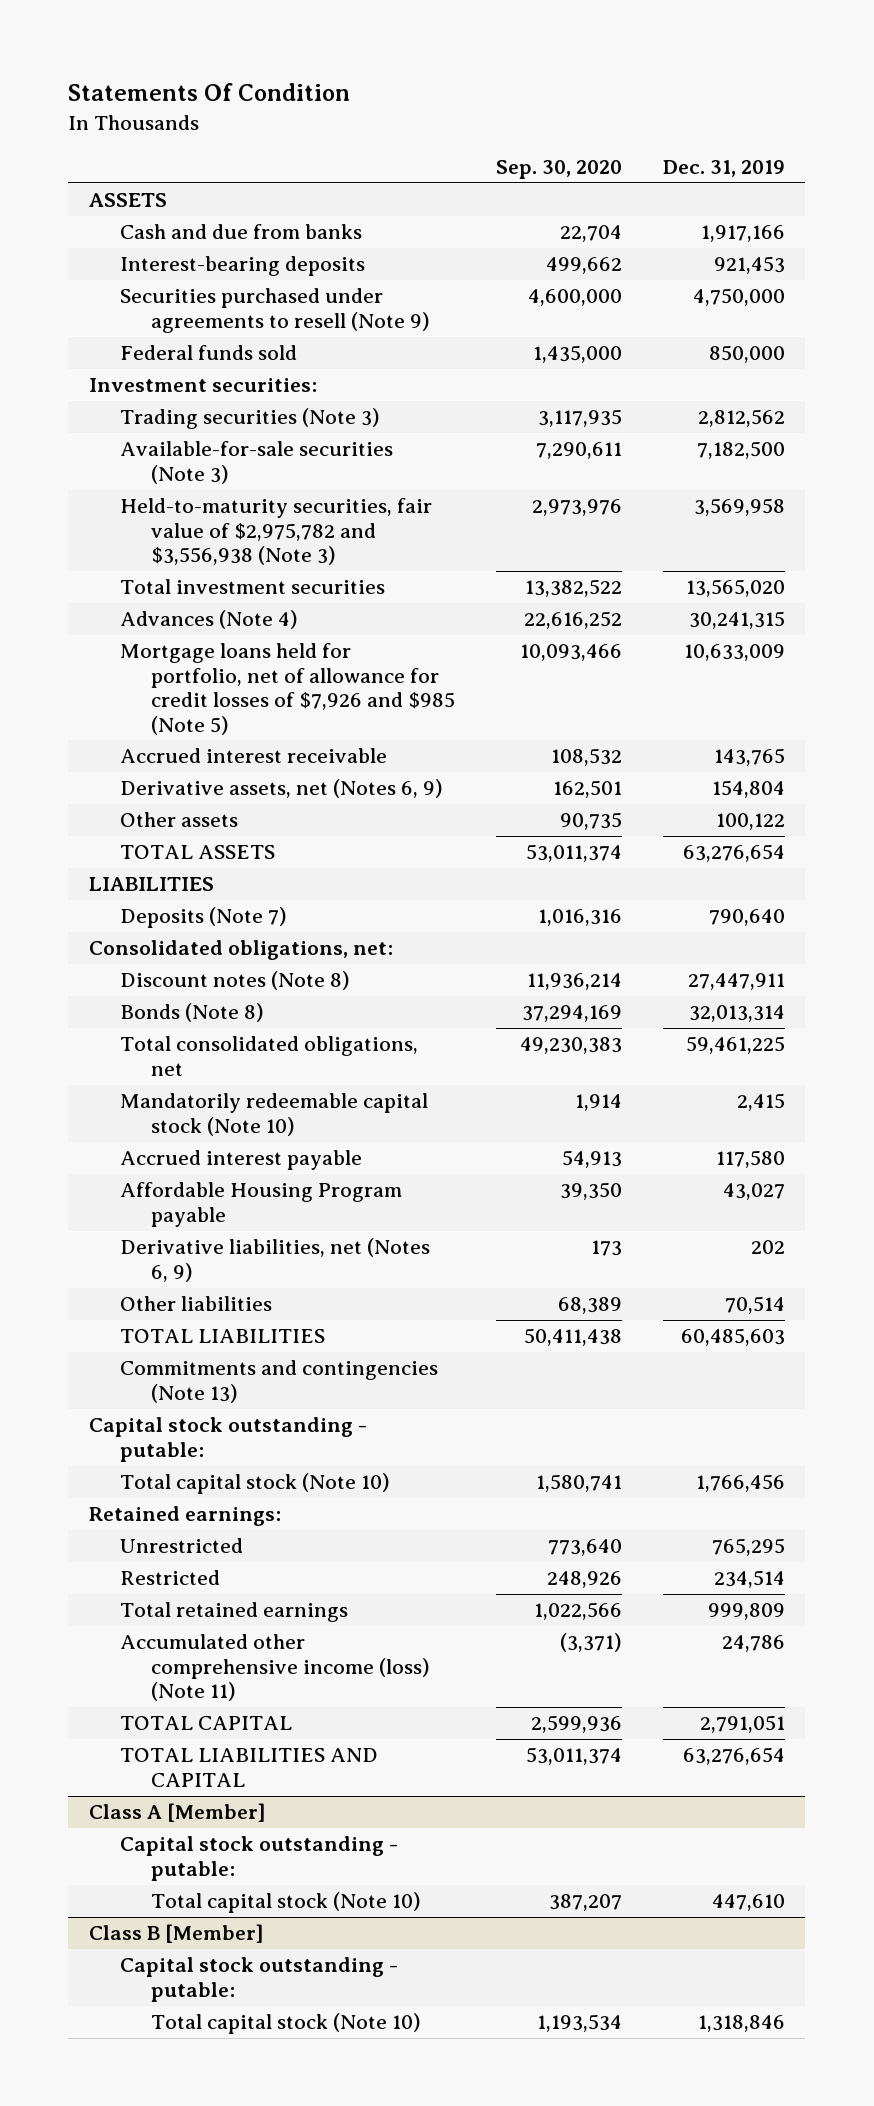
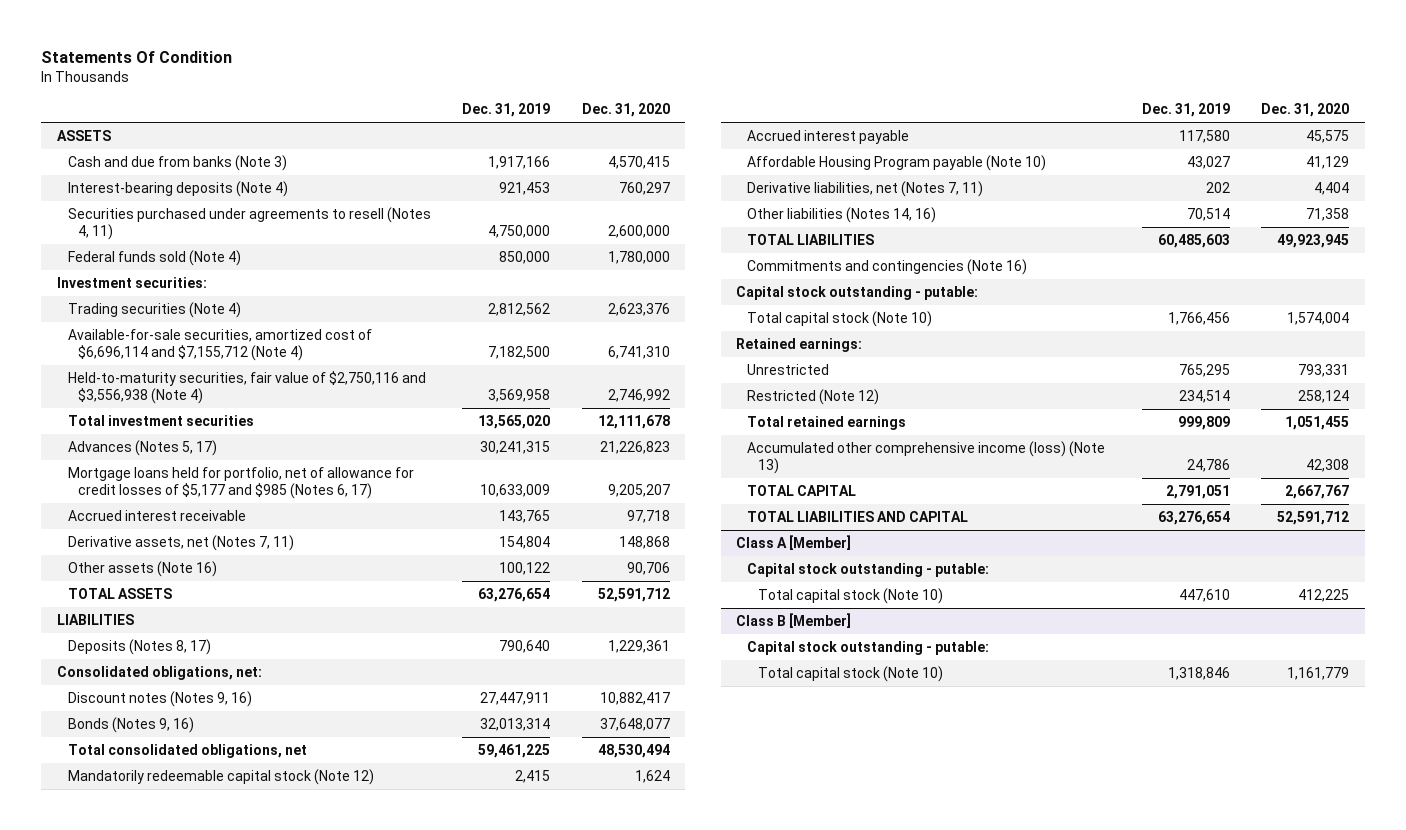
[495,159,622,179] Sep. 30, 2020 -> none
none -> [581,103,670,118] Dec. 31, 2020
[119,224,362,240] Cash and due from banks -> [67,155,287,172] Cash and due from banks (Note 3)
[119,256,365,277] Interest-bearing deposits -> [67,181,288,198] Interest-bearing deposits (Note 4)
[119,288,430,333] Securities purchased under agreements to resell (Note 9) -> [67,207,431,241] Securities purchased under agreements to resell (Notes 4, 11)
[119,345,297,361] Federal funds sold -> [67,250,241,267] Federal funds sold (Note 4)
[119,408,380,430] Trading securities (Note 3) -> [67,302,241,319] Trading securities (Note 4)
[119,441,393,484] Available-for-sale securities (Note 3) -> [67,329,372,362] Available-for-sale securities, amortized cost of $6,696,114 and $7,155,712 (Note 4)
[119,498,432,566] Held-to-maturity securities, fair value of $2,975,782 and $3,556,938 (Note 3) -> [67,371,426,405] Held-to-maturity securities, fair value of $2,750,116 and $3,556,938 (Note 4)
[119,610,298,630] Advances (Note 4) -> [67,440,217,457] Advances (Notes 5, 17)
[119,643,455,735] Mortgage loans held for portfolio, net of allowance for credit losses of $7,926 and $985 (Note 5) -> [67,467,414,500] Mortgage loans held for portfolio, net of allowance for credit losses of $5,177 and $985 (Notes 6, 17)
[119,779,443,799] Derivative assets, net (Notes 6, 9) -> [67,535,294,552] Derivative assets, net (Notes 7, 11)
[119,812,238,828] Other assets -> [67,561,217,578] Other assets (Note 16)
[119,907,287,929] Deposits (Note 7) -> [67,639,211,656] Deposits (Notes 8, 17)
[119,971,350,991] Discount notes (Note 8) -> [67,691,252,708] Discount notes (Notes 9, 16)
[119,1003,264,1023] Bonds (Note 8) -> [67,717,194,734] Bonds (Notes 9, 16)
[119,1093,428,1136] Mandatorily redeemable capital stock (Note 10) -> [67,769,374,786] Mandatorily redeemable capital stock (Note 12)
[119,1182,402,1227] Affordable Housing Program payable -> [747,155,1047,172] Affordable Housing Program payable (Note 10)
[119,1238,430,1282] Derivative liabilities, net (Notes 6, 9) -> [747,181,984,198] Derivative liabilities, net (Notes 7, 11)
[119,1296,272,1312] Other liabilities -> [747,207,937,224] Other liabilities (Notes 14, 16)
[119,1360,438,1403] Commitments and contingencies (Note 13) -> [747,259,1028,276] Commitments and contingencies (Note 16)
[119,1570,220,1586] Restricted -> [747,389,880,406] Restricted (Note 12)
[119,1634,430,1702] Accumulated other comprehensive income (loss) (Note 11) -> [747,441,1106,475] Accumulated other comprehensive income (loss) (Note 13)

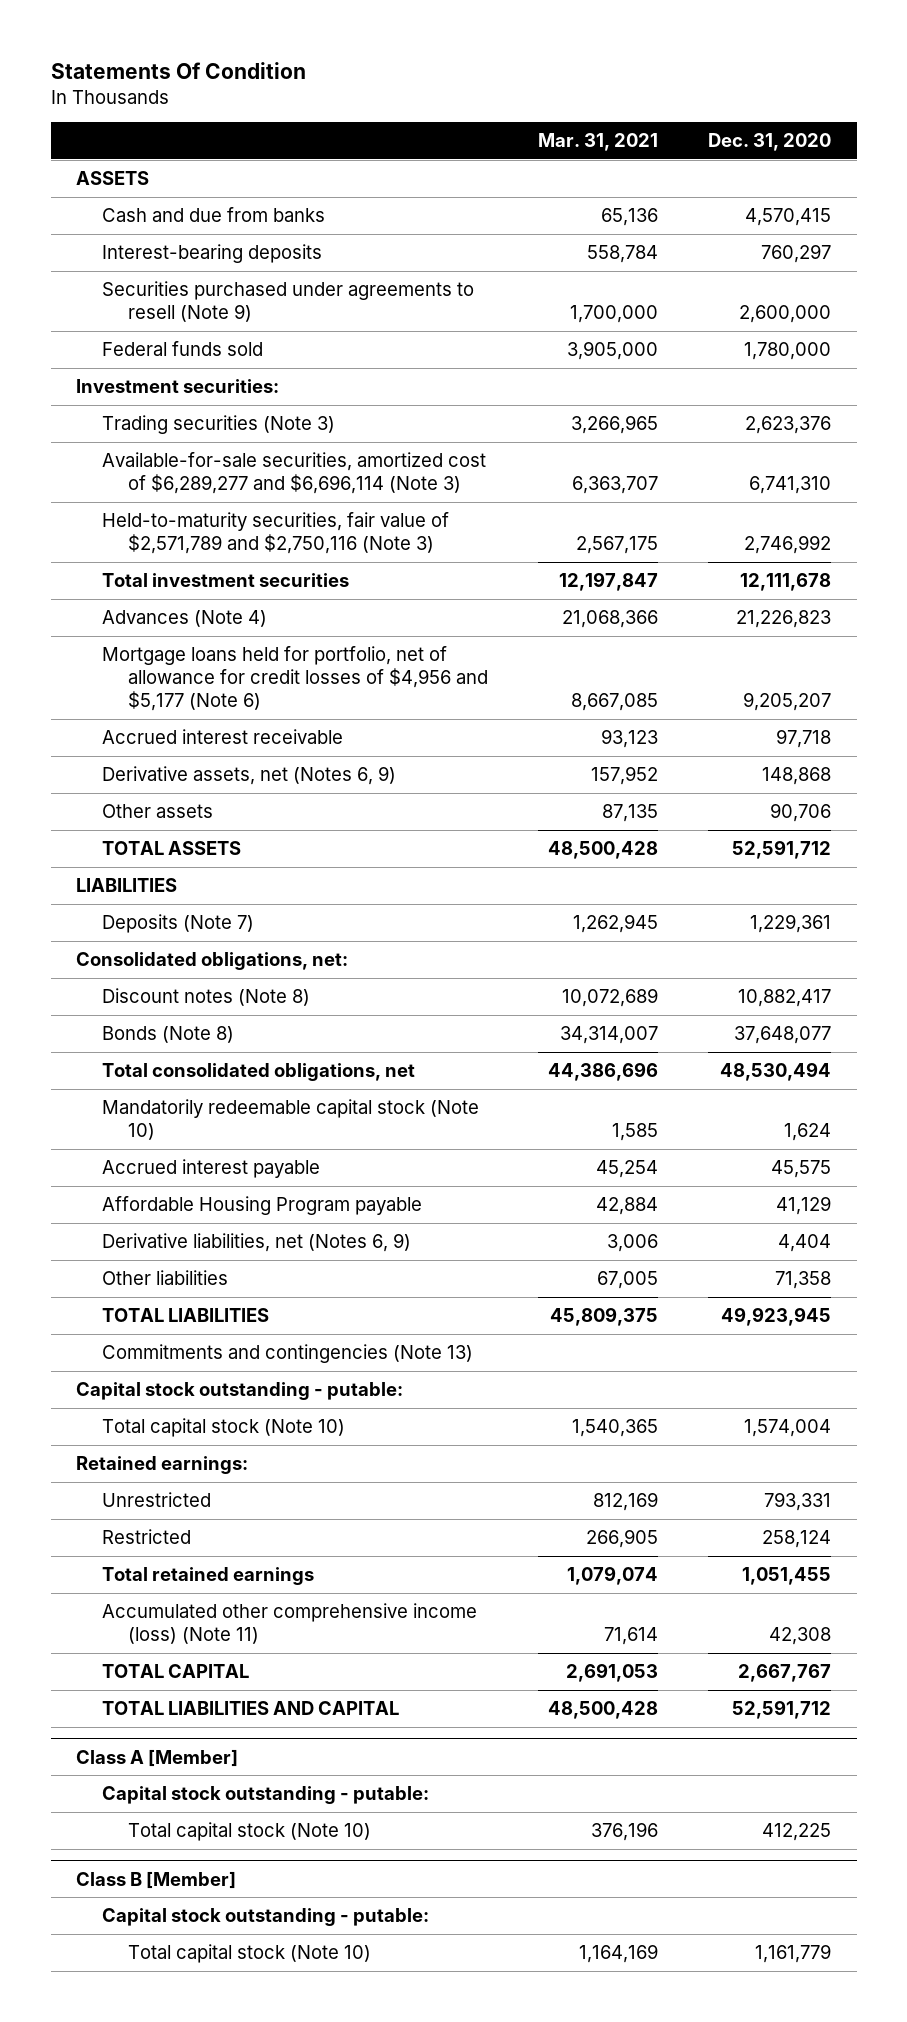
[462,103,551,118] Dec. 31, 2019 -> none
none -> [538,133,659,152] Mar. 31, 2021
[67,155,287,172] Cash and due from banks (Note 3) -> [101,207,325,223] Cash and due from banks
[67,181,288,198] Interest-bearing deposits (Note 4) -> [101,244,322,264] Interest-bearing deposits
[67,207,431,241] Securities purchased under agreements to resell (Notes 4, 11) -> [101,281,474,323] Securities purchased under agreements to resell (Note 9)
[67,250,241,267] Federal funds sold (Note 4) -> [101,341,263,357] Federal funds sold
[67,302,241,319] Trading securities (Note 4) -> [101,415,335,435] Trading securities (Note 3)
[67,329,372,362] Available-for-sale securities, amortized cost of $6,696,114 and $7,155,712 (Note 4) -> [101,452,486,495] Available-for-sale securities, amortized cost of $6,289,277 and $6,696,114 (Note 3)
[67,371,426,405] Held-to-maturity securities, fair value of $2,750,116 and $3,556,938 (Note 4) -> [101,512,449,555] Held-to-maturity securities, fair value of $2,571,789 and $2,750,116 (Note 3)
[67,440,217,457] Advances (Notes 5, 17) -> [101,610,267,628] Advances (Note 4)
[67,467,414,500] Mortgage loans held for portfolio, net of allowance for credit losses of $5,177 and $985 (Notes 6, 17) -> [101,646,488,712] Mortgage loans held for portfolio, net of allowance for credit losses of $4,956 and $5,177 (Note 6)
[67,535,294,552] Derivative assets, net (Notes 7, 11) -> [101,766,396,786] Derivative assets, net (Notes 6, 9)
[67,561,217,578] Other assets (Note 16) -> [101,804,213,819] Other assets
[67,639,211,656] Deposits (Notes 8, 17) -> [101,914,254,934] Deposits (Note 7)
[67,691,252,708] Discount notes (Notes 9, 16) -> [101,988,310,1007] Discount notes (Note 8)
[67,717,194,734] Bonds (Notes 9, 16) -> [101,1026,234,1044] Bonds (Note 8)
[67,769,374,786] Mandatorily redeemable capital stock (Note 12) -> [101,1099,479,1141] Mandatorily redeemable capital stock (Note 10)
[747,155,1047,172] Affordable Housing Program payable (Note 10) -> [101,1196,422,1216] Affordable Housing Program payable
[747,181,984,198] Derivative liabilities, net (Notes 7, 11) -> [101,1233,411,1253] Derivative liabilities, net (Notes 6, 9)
[747,207,937,224] Other liabilities (Notes 14, 16) -> [101,1270,228,1286] Other liabilities
[747,259,1028,276] Commitments and contingencies (Note 16) -> [101,1344,473,1364] Commitments and contingencies (Note 13)
[747,389,880,406] Restricted (Note 12) -> [101,1529,191,1545] Restricted
[747,441,1106,475] Accumulated other comprehensive income (loss) (Note 13) -> [101,1603,477,1645] Accumulated other comprehensive income (loss) (Note 11)

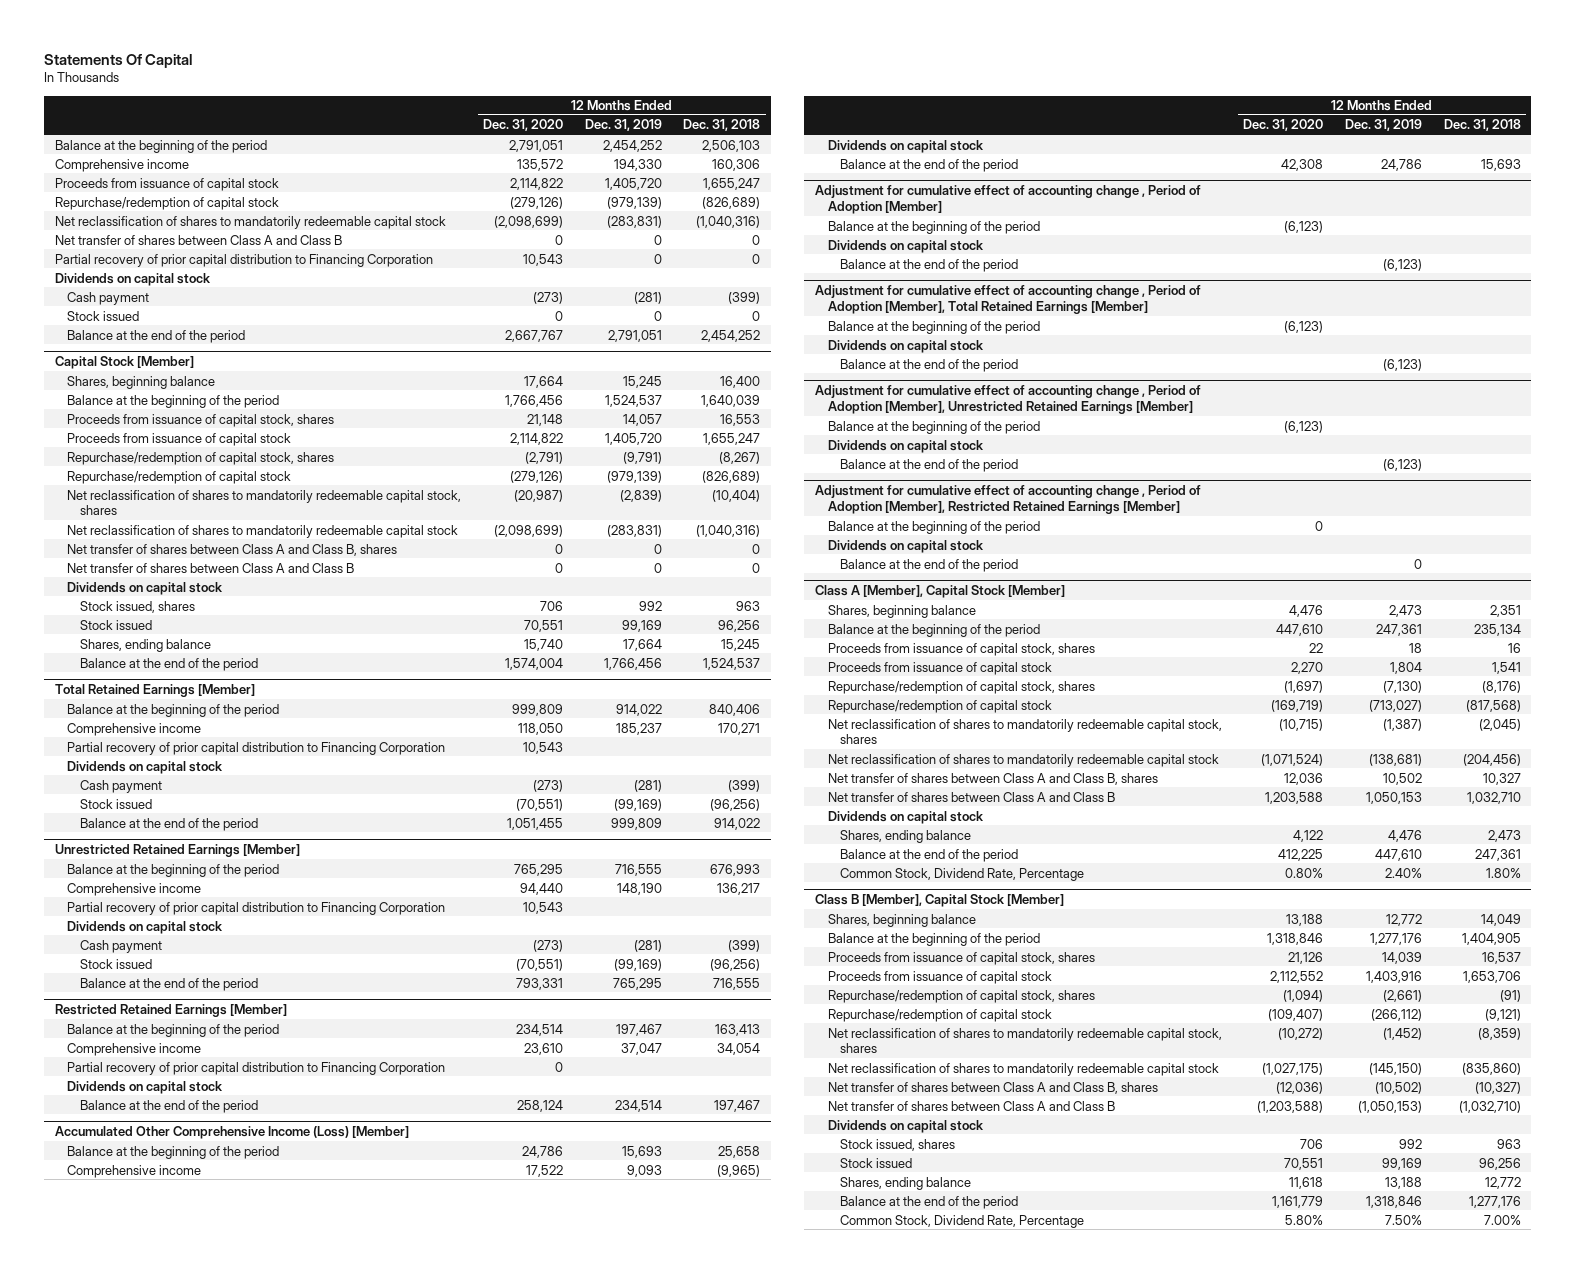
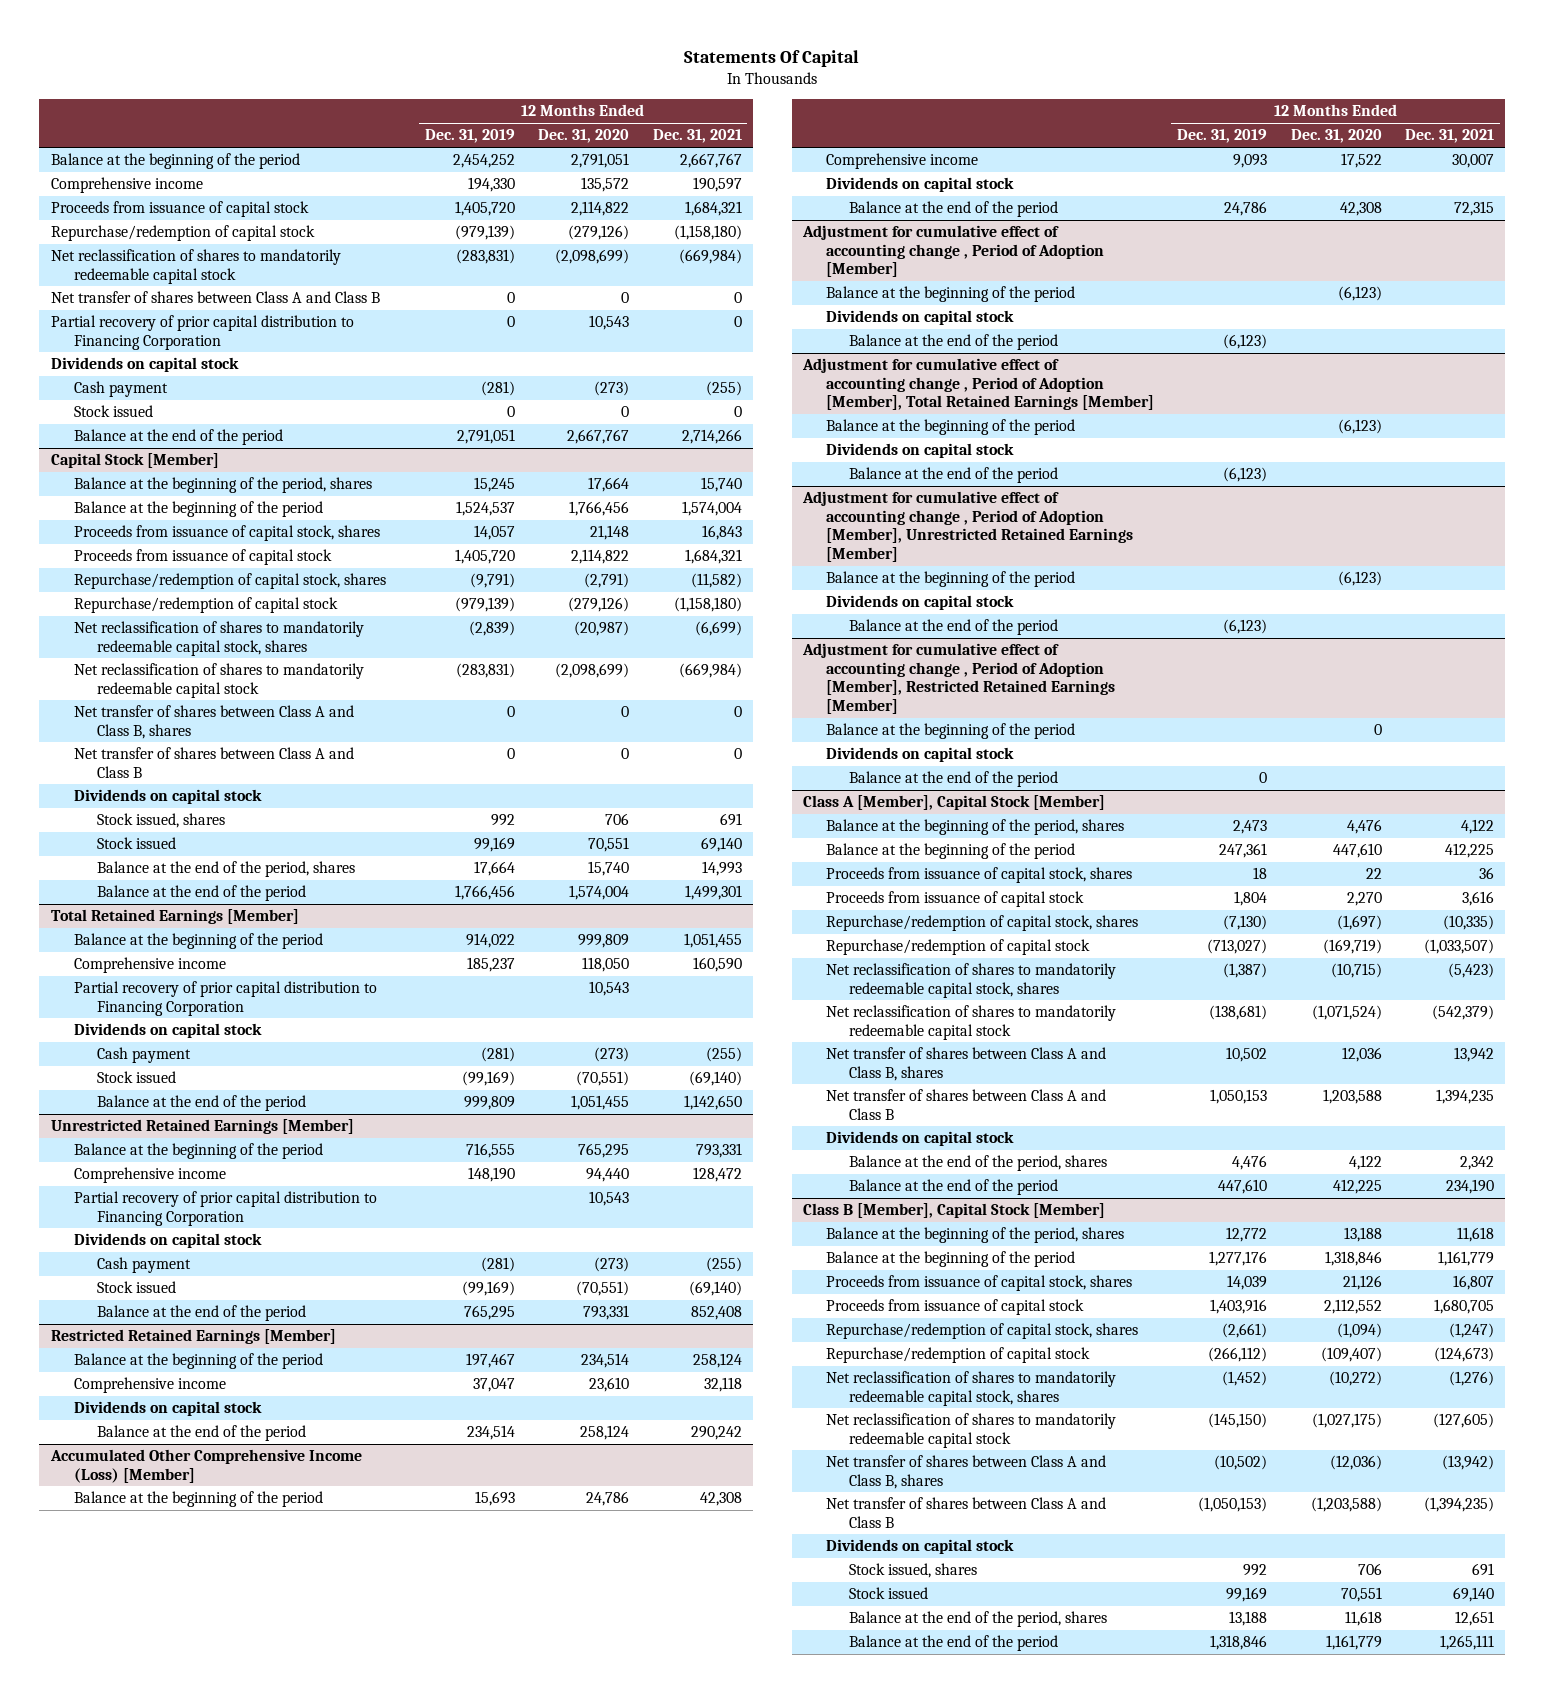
[683,119,761,132] Dec. 31, 2018 -> none
none -> [652,129,742,144] Dec. 31, 2021
[67,375,216,389] Shares, beginning balance -> [73,477,372,494] Balance at the beginning of the period, shares
[80,638,212,652] Shares, ending balance -> [96,861,355,878] Balance at the end of the period, shares
[67,1061,446,1075] Partial recovery of prior capital distribution to Financing Corporation -> none
[827,604,976,618] Shares, beginning balance -> [826,819,1125,836] Balance at the beginning of the period, shares
[840,829,972,843] Shares, ending balance -> [848,1155,1107,1172] Balance at the end of the period, shares
[840,867,1085,881] Common Stock, Dividend Rate, Percentage -> none
[827,913,976,927] Shares, beginning balance -> [826,1227,1125,1244] Balance at the beginning of the period, shares
[840,1176,972,1190] Shares, ending balance -> [848,1611,1107,1628] Balance at the end of the period, shares
[840,1214,1085,1228] Common Stock, Dividend Rate, Percentage -> none

